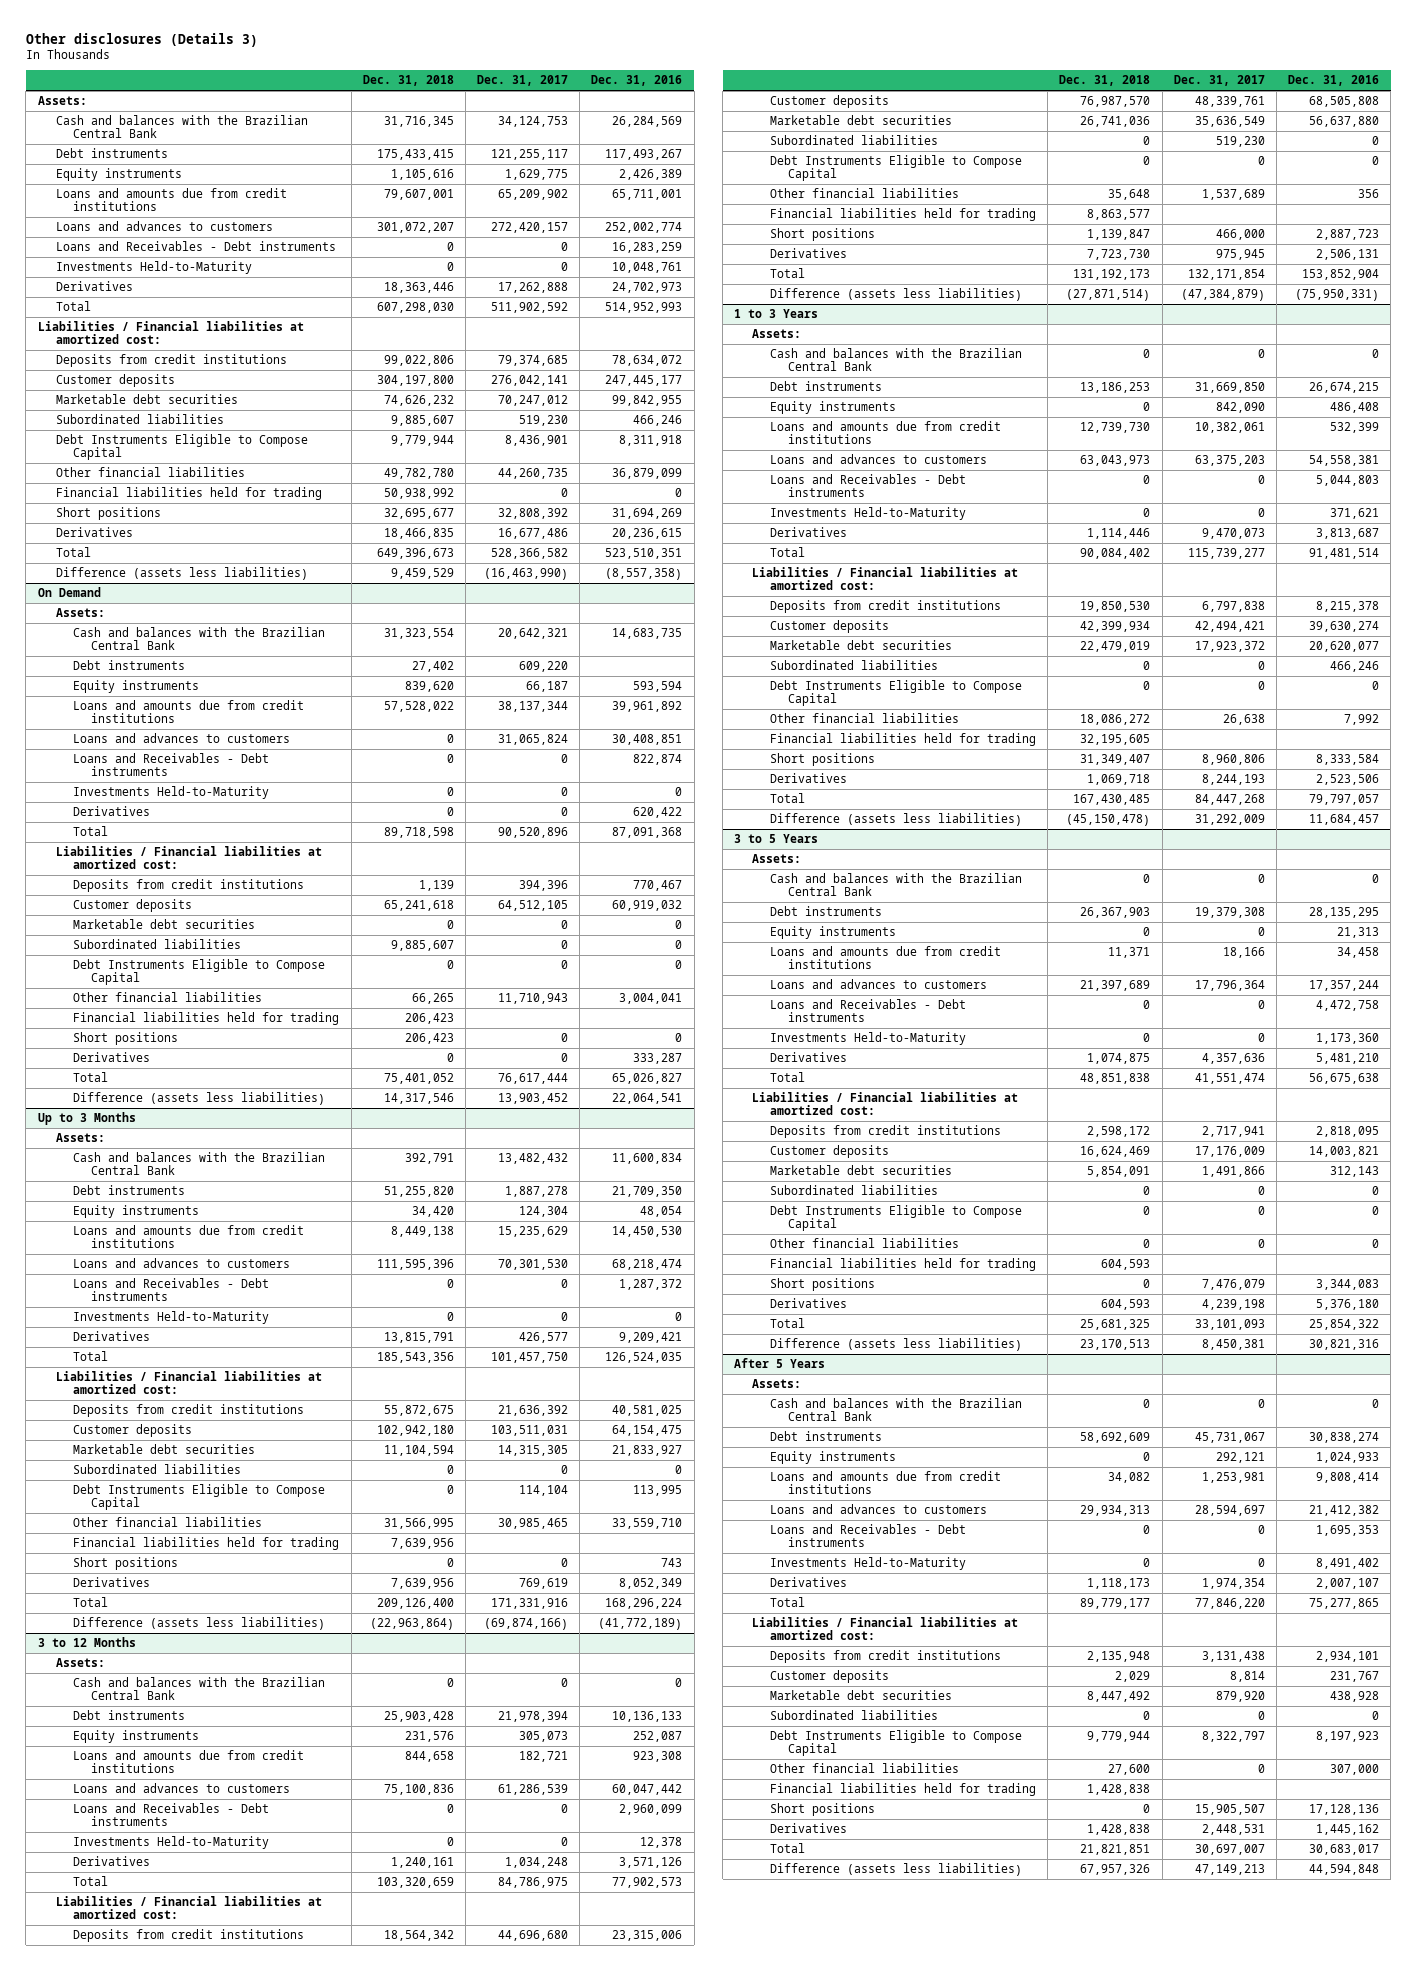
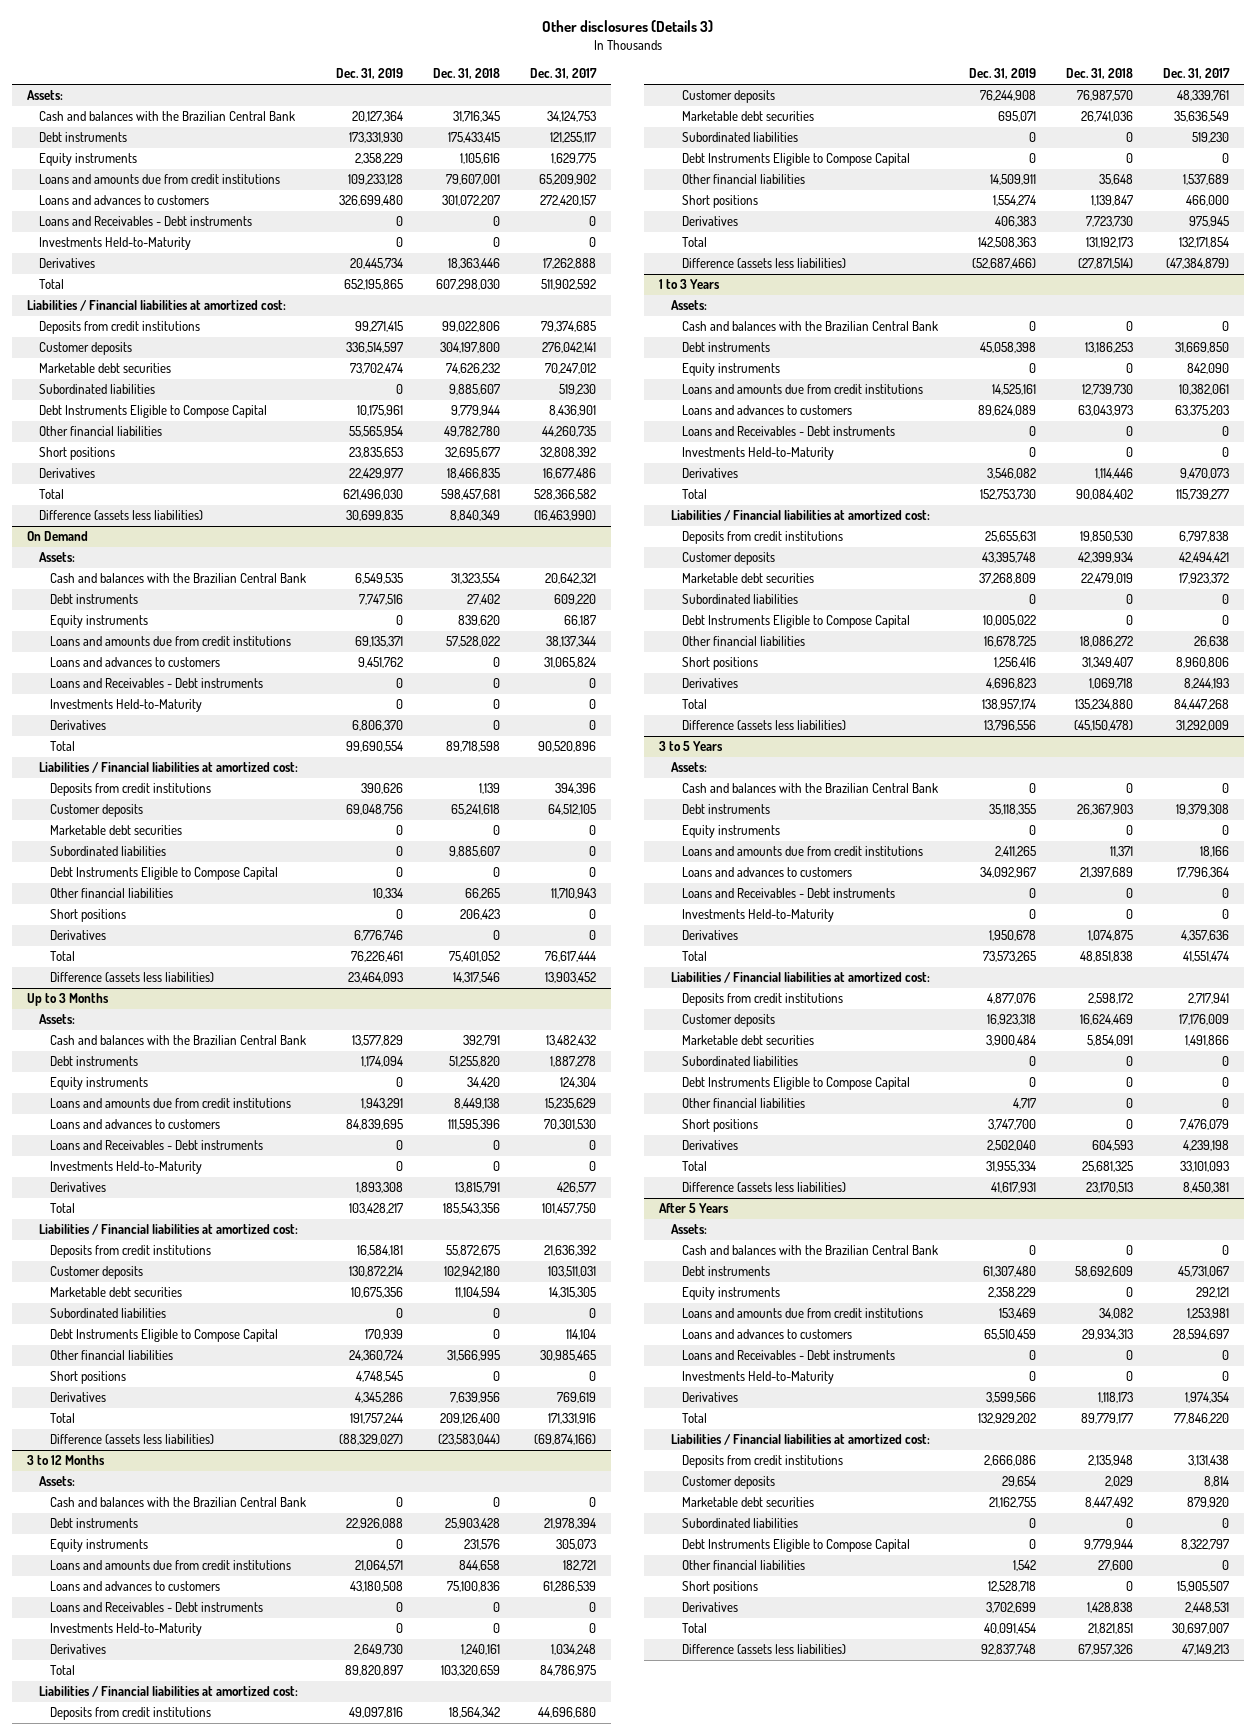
[591,75,683,87] Dec. 31, 2016 -> none
none -> [336,68,404,80] Dec. 31, 2019
[55,486,322,500] Financial liabilities held for trading -> none
[376,547,454,559] 649,396,673 -> [441,489,501,501] 598,457,681
[390,567,454,579] 9,459,529 -> [450,510,501,522] 8,840,349
[73,1011,340,1025] Financial liabilities held for trading -> none
[73,1536,340,1550] Financial liabilities held for trading -> none
[369,1617,454,1630] (22,963,864) -> [438,1434,501,1446] (23,583,044)
[770,207,1037,221] Financial liabilities held for trading -> none
[770,732,1037,746] Financial liabilities held for trading -> none
[1073,793,1151,805] 167,430,485 -> [1074,699,1133,711] 135,234,880
[770,1257,1037,1271] Financial liabilities held for trading -> none
[770,1782,1037,1796] Financial liabilities held for trading -> none

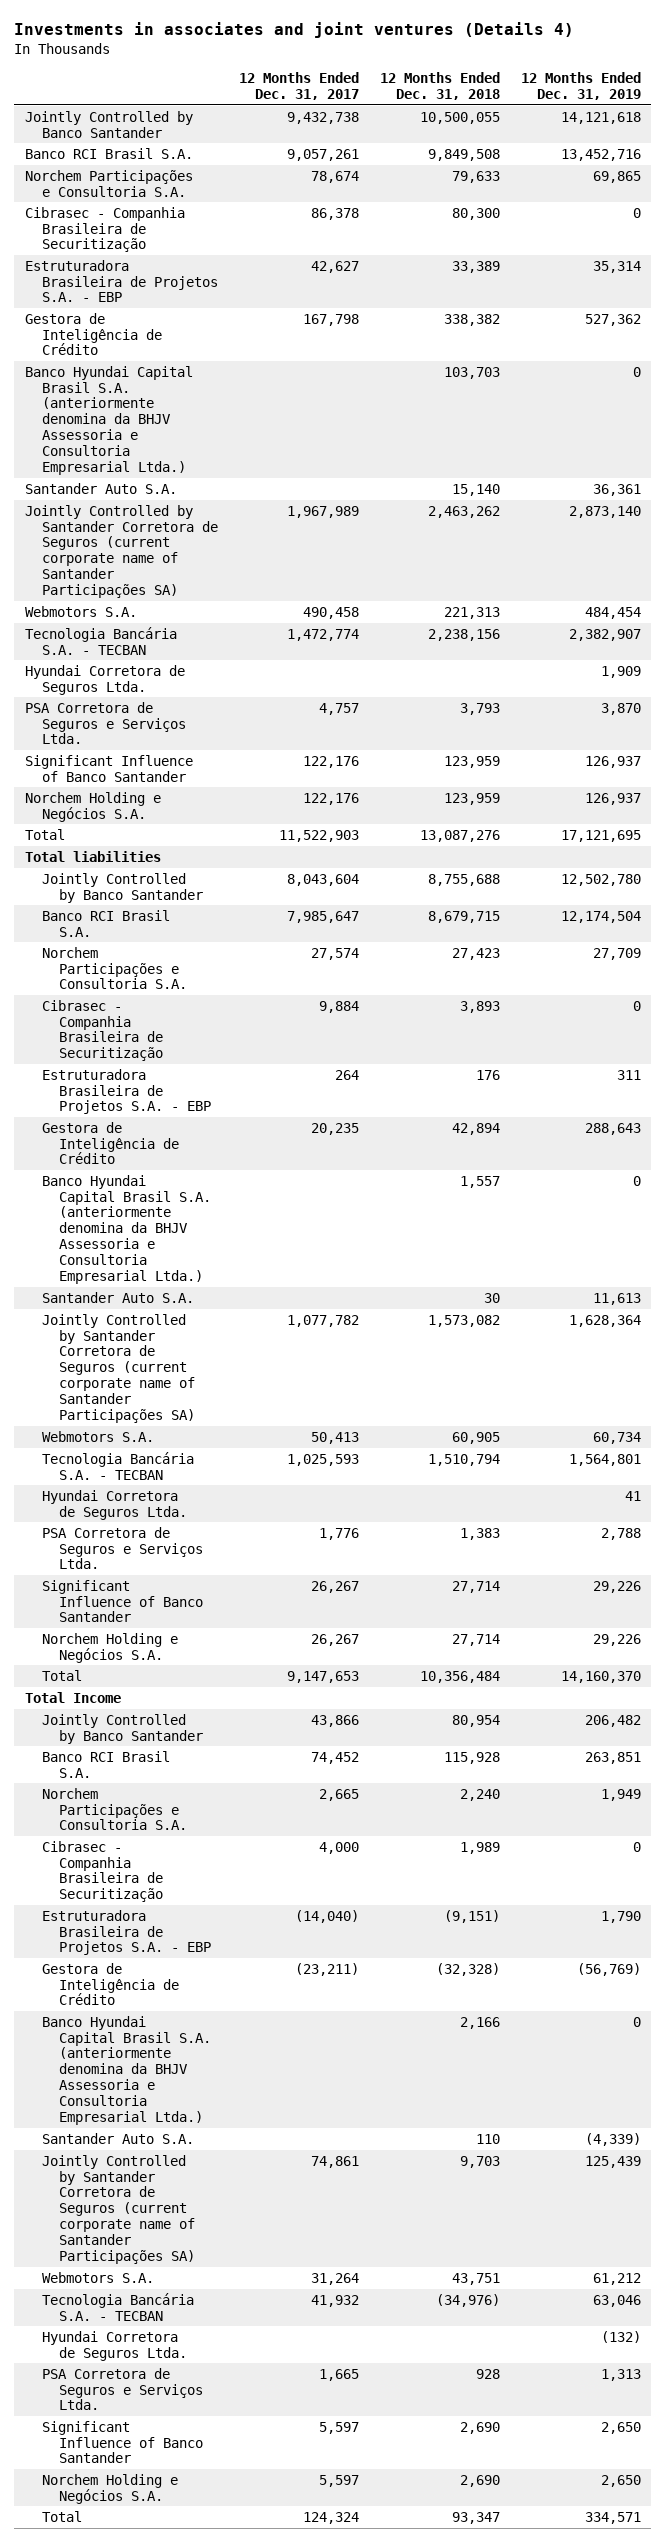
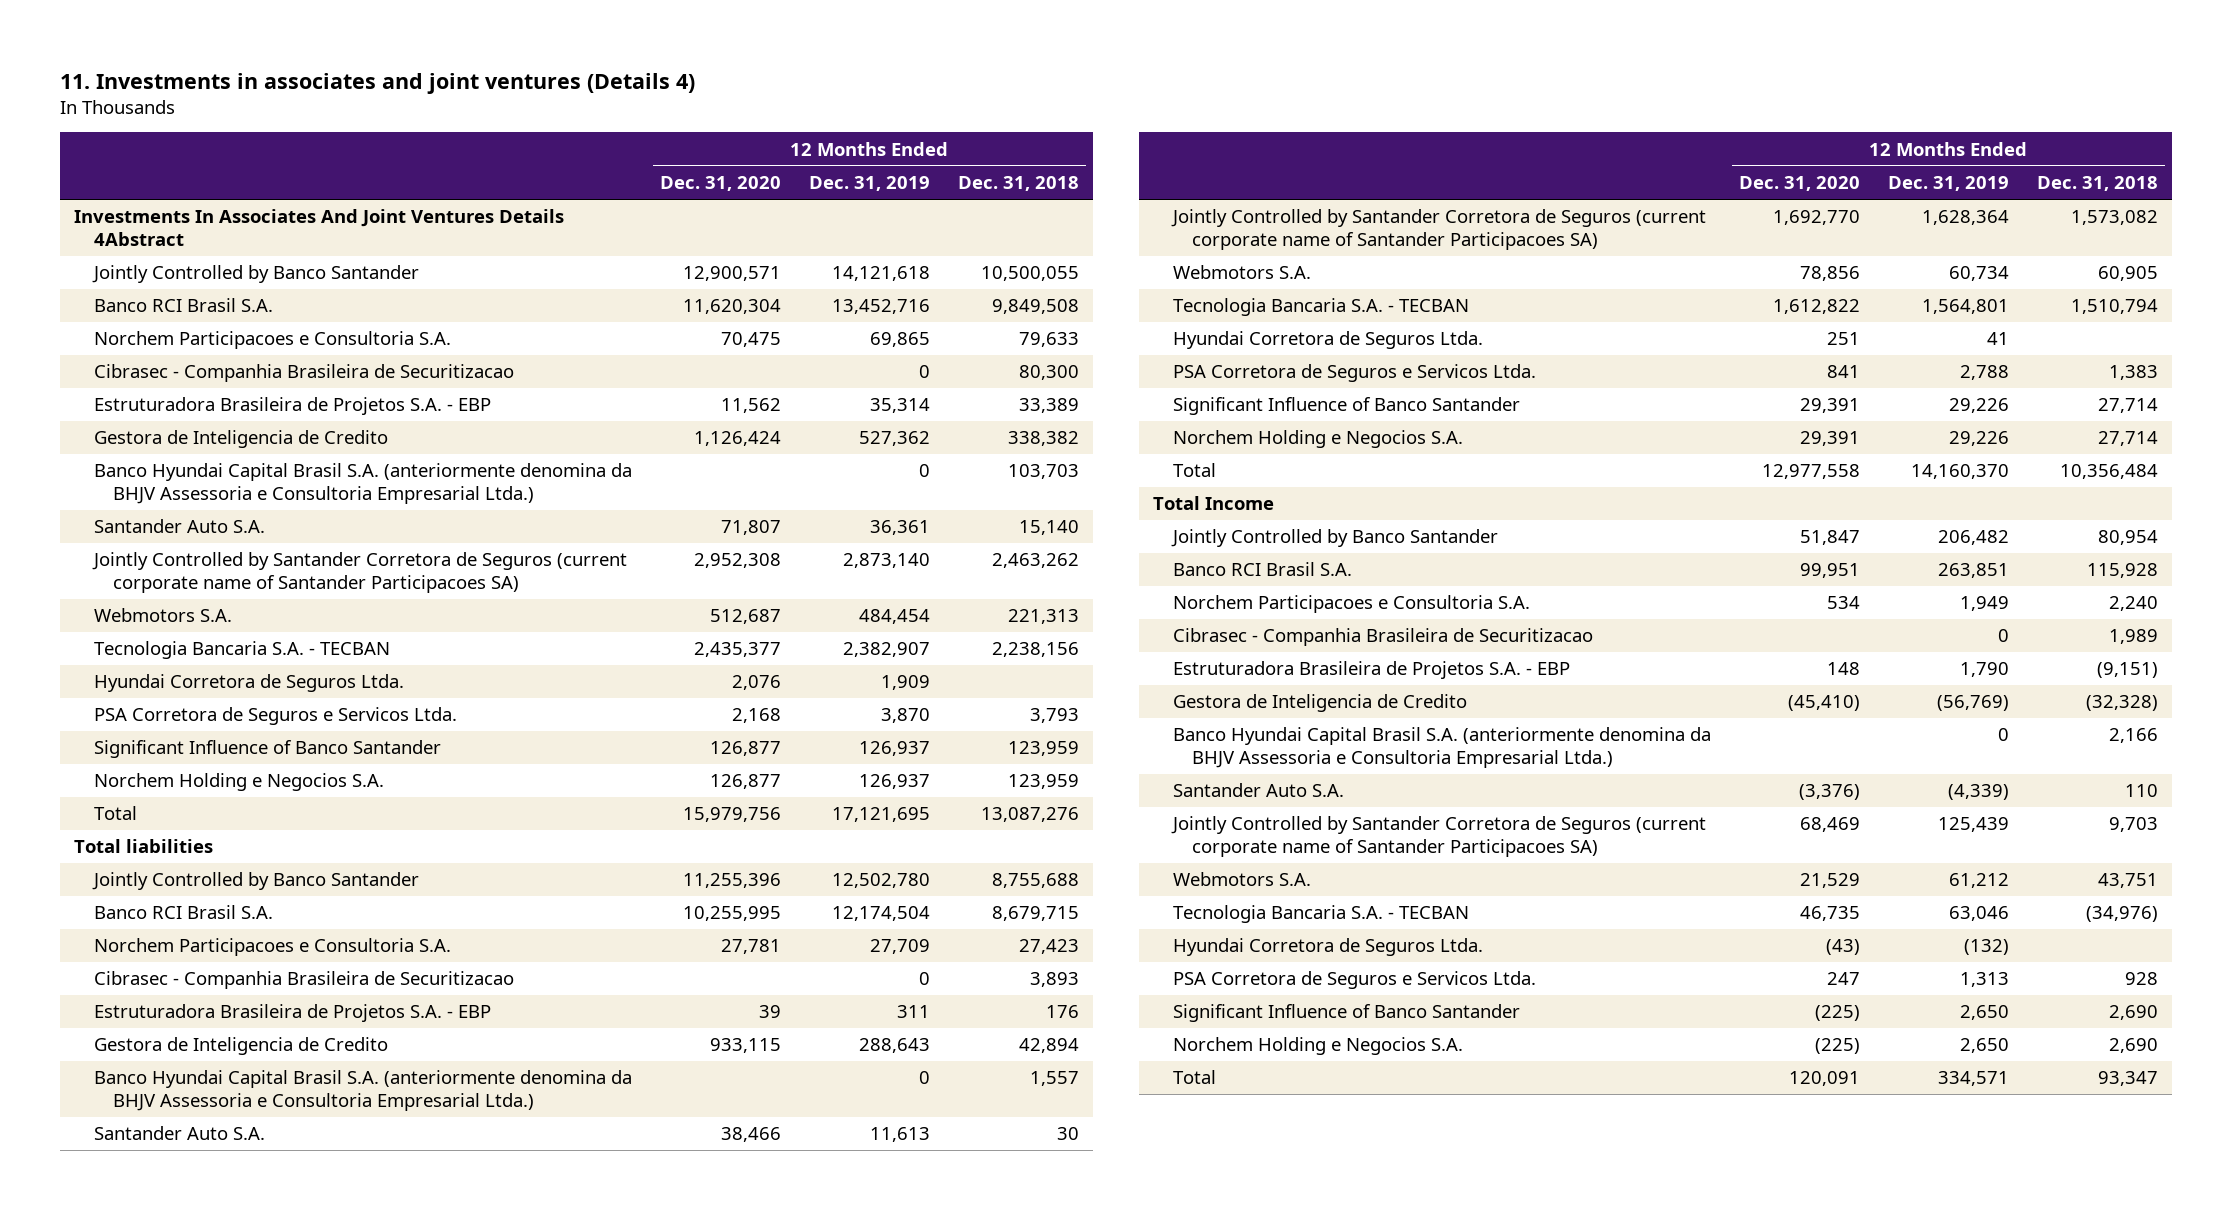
[14,22,575,39] Investments in associates and joint ventures (Details 4) -> [59,72,695,94] 11. Investments in associates and joint ventures (Details 4)
[238,72,359,101] 12 Months Ended Dec. 31, 2017 -> none
none -> [659,176,781,192] Dec. 31, 2020
none -> [73,209,564,246] Investments In Associates And Joint Ventures Details 4Abstract
[24,169,193,197] Norchem Participações e Consultoria S.A. -> [93,331,451,350] Norchem Participacoes e Consultoria S.A.
[24,206,185,253] Cibrasec - Companhia Brasileira de Securitização -> [93,364,514,383] Cibrasec - Companhia Brasileira de Securitizacao
[24,312,162,356] Gestora de Inteligência de Crédito -> [93,430,388,449] Gestora de Inteligencia de Credito
[24,504,218,598] Jointly Controlled by Santander Corretora de Seguros (current corporate name of Santander Participações SA) -> [91,552,627,593] Jointly Controlled by Santander Corretora de Seguros (current corporate name of Santander Participacoes SA)
[24,626,177,655] Tecnologia Bancária S.A. - TECBAN -> [93,641,390,660] Tecnologia Bancaria S.A. - TECBAN
[24,701,186,745] PSA Corretora de Seguros e Serviços Ltda. -> [93,707,457,726] PSA Corretora de Seguros e Servicos Ltda.
[24,791,161,822] Norchem Holding e Negócios S.A. -> [93,773,384,792] Norchem Holding e Negocios S.A.
[41,946,188,990] Norchem Participações e Consultoria S.A. -> [93,938,451,957] Norchem Participacoes e Consultoria S.A.
[41,999,164,1062] Cibrasec - Companhia Brasileira de Securitização -> [93,971,514,990] Cibrasec - Companhia Brasileira de Securitizacao
[41,1121,180,1165] Gestora de Inteligência de Crédito -> [93,1037,388,1056] Gestora de Inteligencia de Credito
[41,1313,196,1423] Jointly Controlled by Santander Corretora de Seguros (current corporate name of Santander Participações SA) -> [1170,209,1706,250] Jointly Controlled by Santander Corretora de Seguros (current corporate name of Santander Participacoes SA)
[41,1451,194,1480] Tecnologia Bancária S.A. - TECBAN -> [1172,298,1469,317] Tecnologia Bancaria S.A. - TECBAN
[41,1526,204,1570] PSA Corretora de Seguros e Serviços Ltda. -> [1172,364,1536,383] PSA Corretora de Seguros e Servicos Ltda.
[41,1632,178,1663] Norchem Holding e Negócios S.A. -> [1172,430,1463,449] Norchem Holding e Negocios S.A.
[41,1787,188,1831] Norchem Participações e Consultoria S.A. -> [1172,595,1530,614] Norchem Participacoes e Consultoria S.A.
[41,1840,164,1903] Cibrasec - Companhia Brasileira de Securitização -> [1172,628,1593,647] Cibrasec - Companhia Brasileira de Securitizacao
[41,1962,180,2006] Gestora de Inteligência de Crédito -> [1172,694,1467,713] Gestora de Inteligencia de Credito
[41,2154,196,2264] Jointly Controlled by Santander Corretora de Seguros (current corporate name of Santander Participações SA) -> [1170,816,1706,857] Jointly Controlled by Santander Corretora de Seguros (current corporate name of Santander Participacoes SA)
[41,2292,194,2321] Tecnologia Bancária S.A. - TECBAN -> [1172,905,1469,924] Tecnologia Bancaria S.A. - TECBAN
[41,2367,204,2411] PSA Corretora de Seguros e Serviços Ltda. -> [1172,971,1536,990] PSA Corretora de Seguros e Servicos Ltda.
[41,2473,178,2504] Norchem Holding e Negócios S.A. -> [1172,1037,1463,1056] Norchem Holding e Negocios S.A.

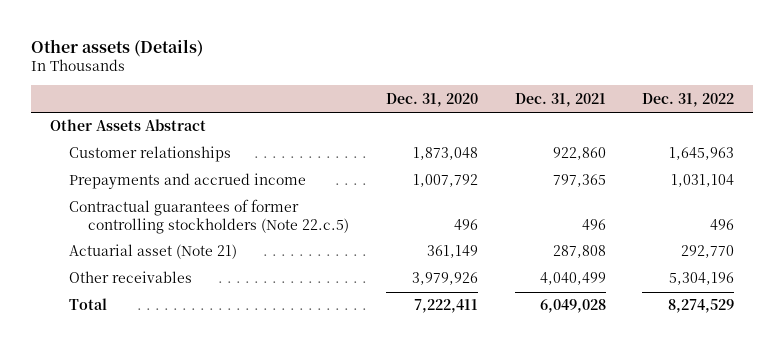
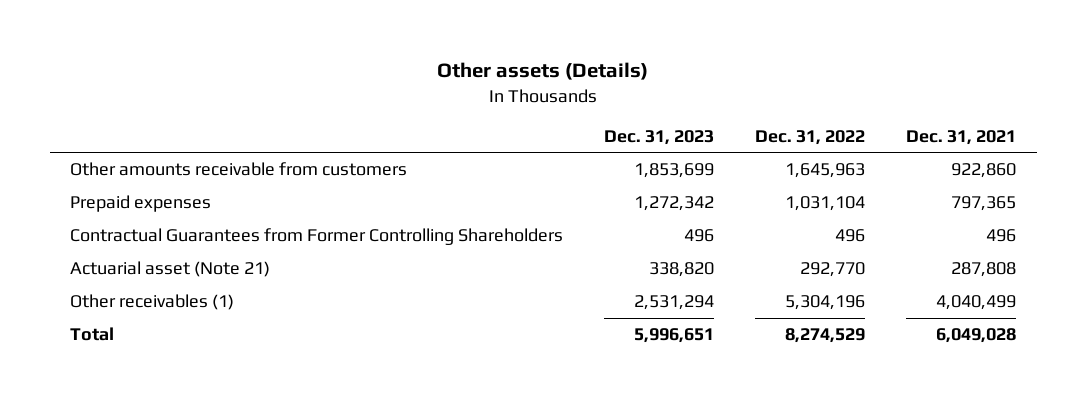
[385,92,478,107] Dec. 31, 2020 -> none
none -> [604,129,715,145] Dec. 31, 2023
[49,119,206,132] Other Assets Abstract -> none
[68,146,231,163] Customer relationships -> [70,162,408,177] Other amounts receivable from customers
[68,173,306,190] Prepayments and accrued income -> [70,195,212,213] Prepaid expenses
[68,199,349,235] Contractual guarantees of former controlling stockholders (Note 22.c.5) -> [70,228,564,246] Contractual Guarantees from Former Controlling Shareholders
[68,271,192,284] Other receivables -> [70,294,235,311] Other receivables (1)

